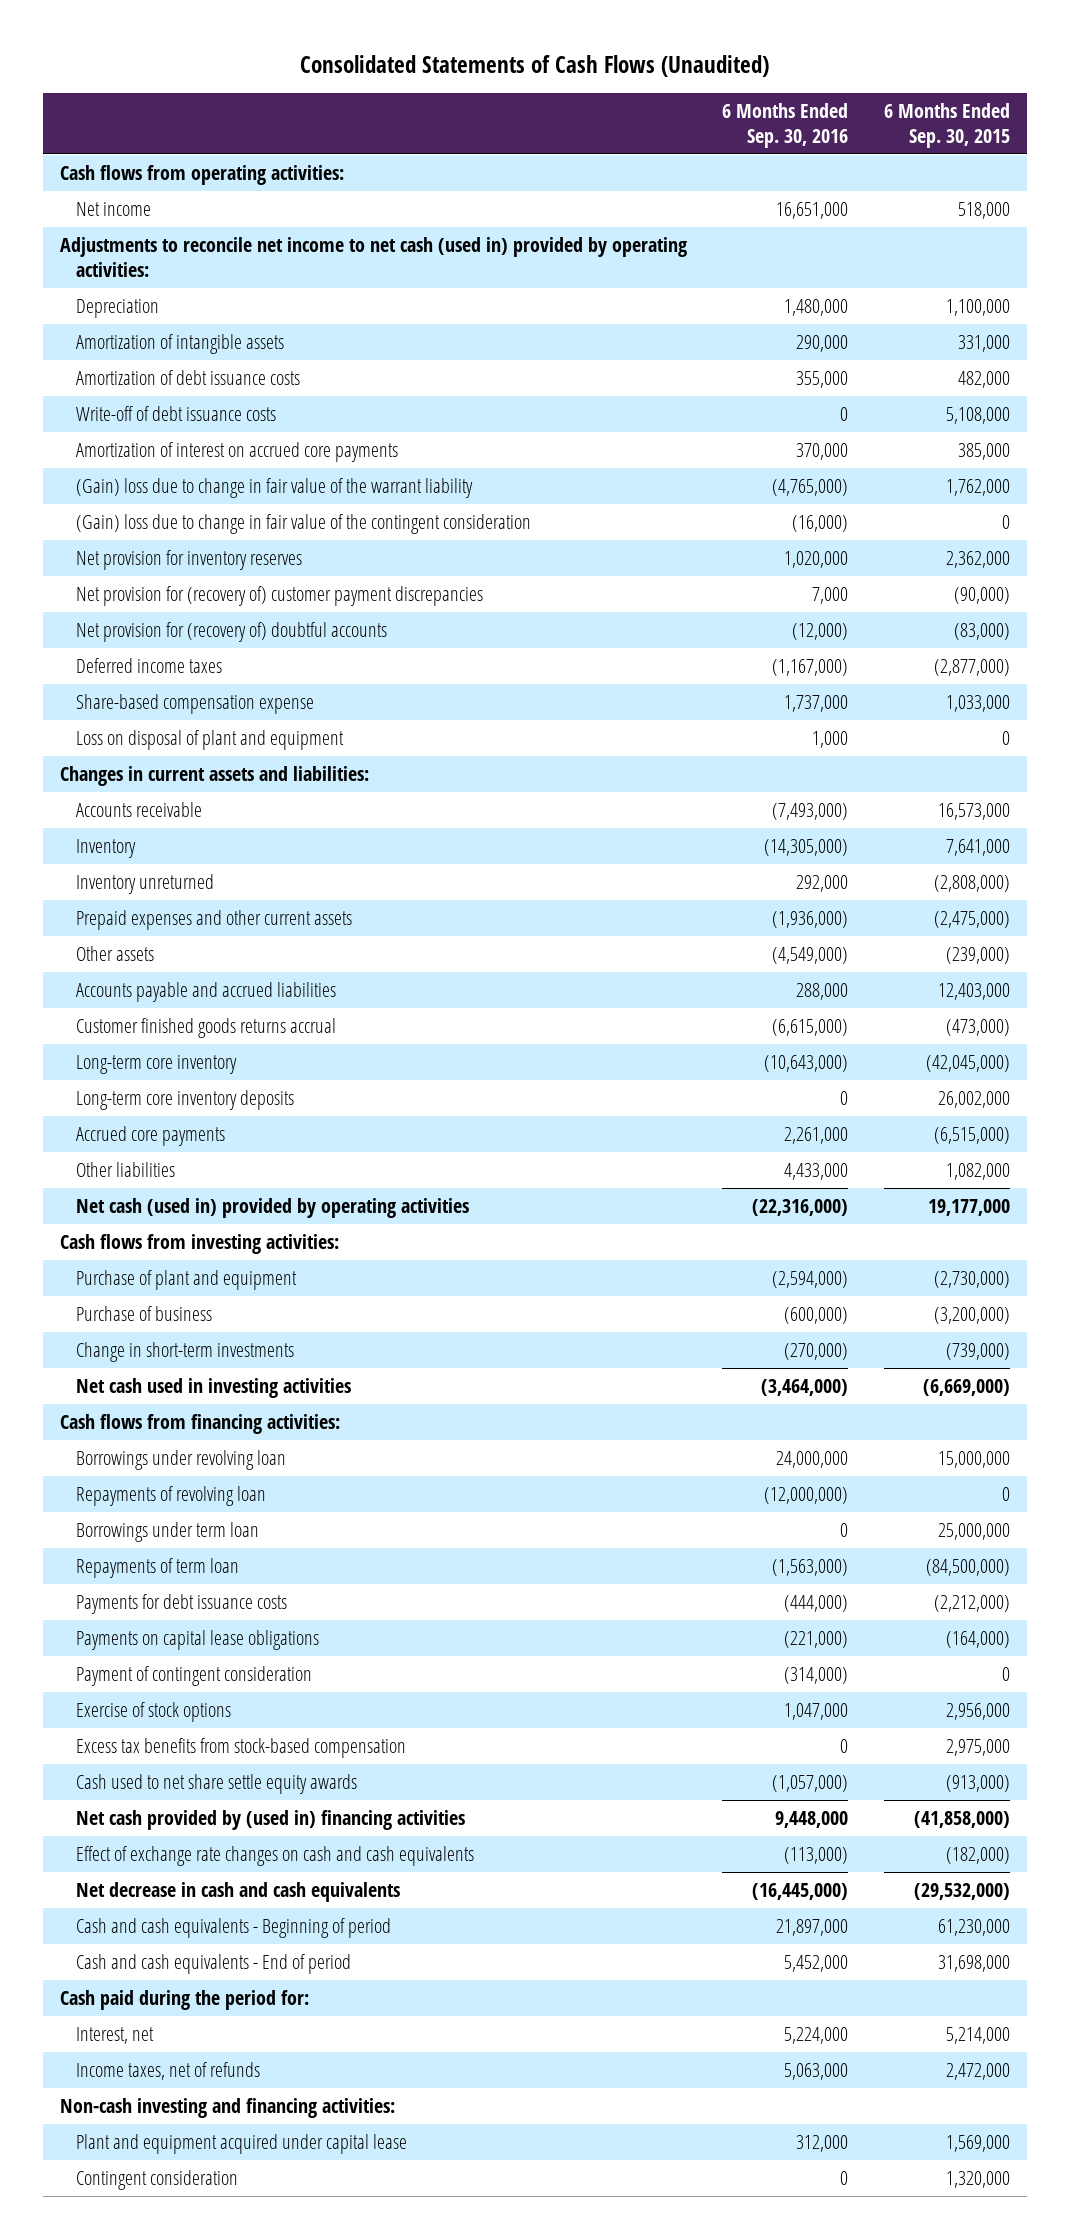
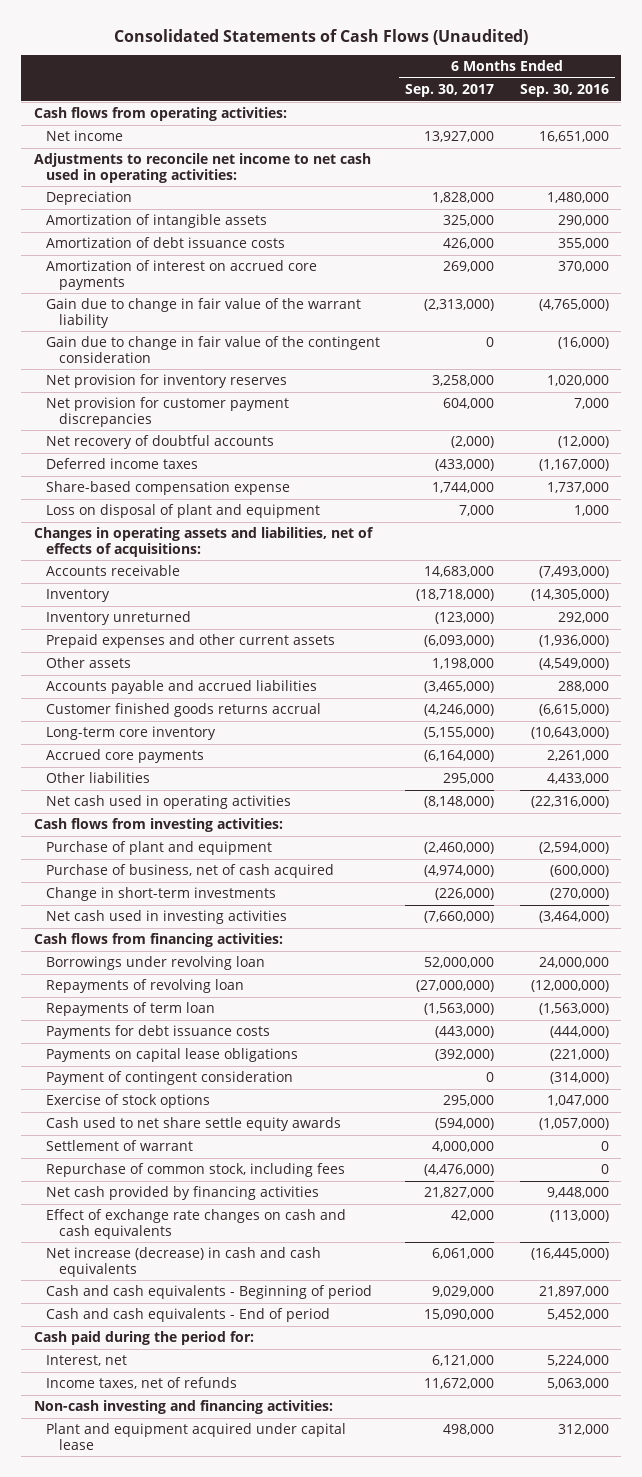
[883,102,1010,148] 6 Months Ended Sep. 30, 2015 -> none
none -> [405,84,495,98] Sep. 30, 2017
[60,236,688,278] Adjustments to reconcile net income to net cash (used in) provided by operating activities: -> [33,153,371,183] Adjustments to reconcile net income to net cash used in operating activities:
[76,405,277,421] Write-off of debt issuance costs -> none
[76,477,474,498] (Gain) loss due to change in fair value of the warrant liability -> [46,298,362,328] Gain due to change in fair value of the warrant liability
[76,513,532,534] (Gain) loss due to change in fair value of the contingent consideration -> [46,336,381,363] Gain due to change in fair value of the contingent consideration
[76,585,484,606] Net provision for (recovery of) customer payment discrepancies -> [46,397,290,427] Net provision for customer payment discrepancies
[76,621,388,642] Net provision for (recovery of) doubtful accounts -> [46,435,275,450] Net recovery of doubtful accounts
[60,765,370,786] Changes in current assets and liabilities: -> [33,527,374,557] Changes in operating assets and liabilities, net of effects of acquisitions:
[76,1089,295,1110] Long-term core inventory deposits -> none
[76,1197,470,1218] Net cash (used in) provided by operating activities -> [46,795,292,810] Net cash used in operating activities
[76,1305,213,1321] Purchase of business -> [46,864,335,879] Purchase of business, net of cash acquired
[76,1521,260,1542] Borrowings under term loan -> none
[76,1737,407,1758] Excess tax benefits from stock-based compensation -> none
none -> [46,1140,194,1152] Settlement of warrant
none -> [46,1163,346,1178] Repurchase of common stock, including fees
[76,1809,466,1830] Net cash provided by (used in) financing activities -> [46,1186,320,1201] Net cash provided by financing activities
[76,1881,401,1902] Net decrease in cash and cash equivalents -> [46,1247,322,1277] Net increase (decrease) in cash and cash equivalents
[76,2169,239,2190] Contingent consideration -> none

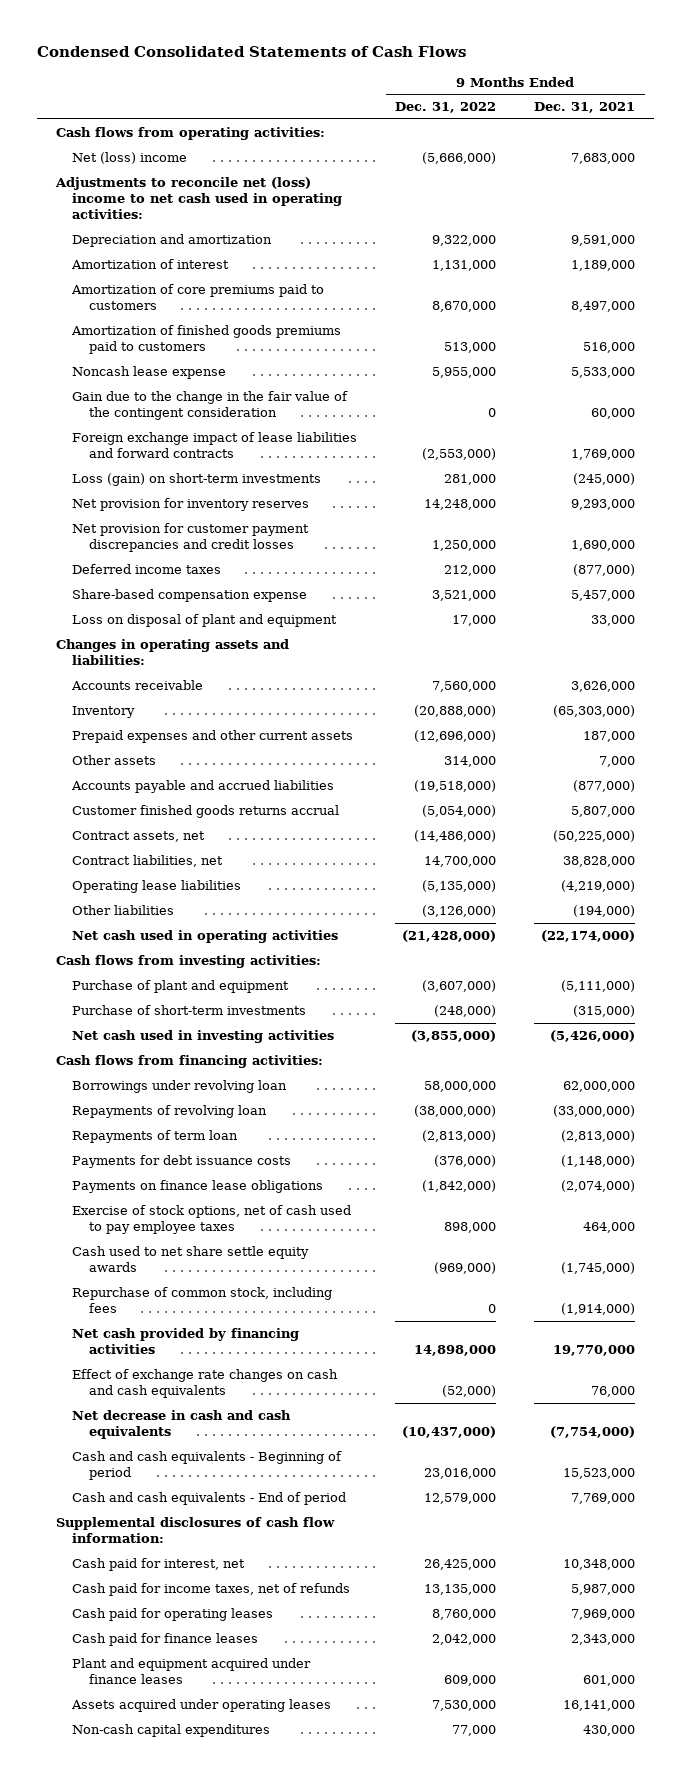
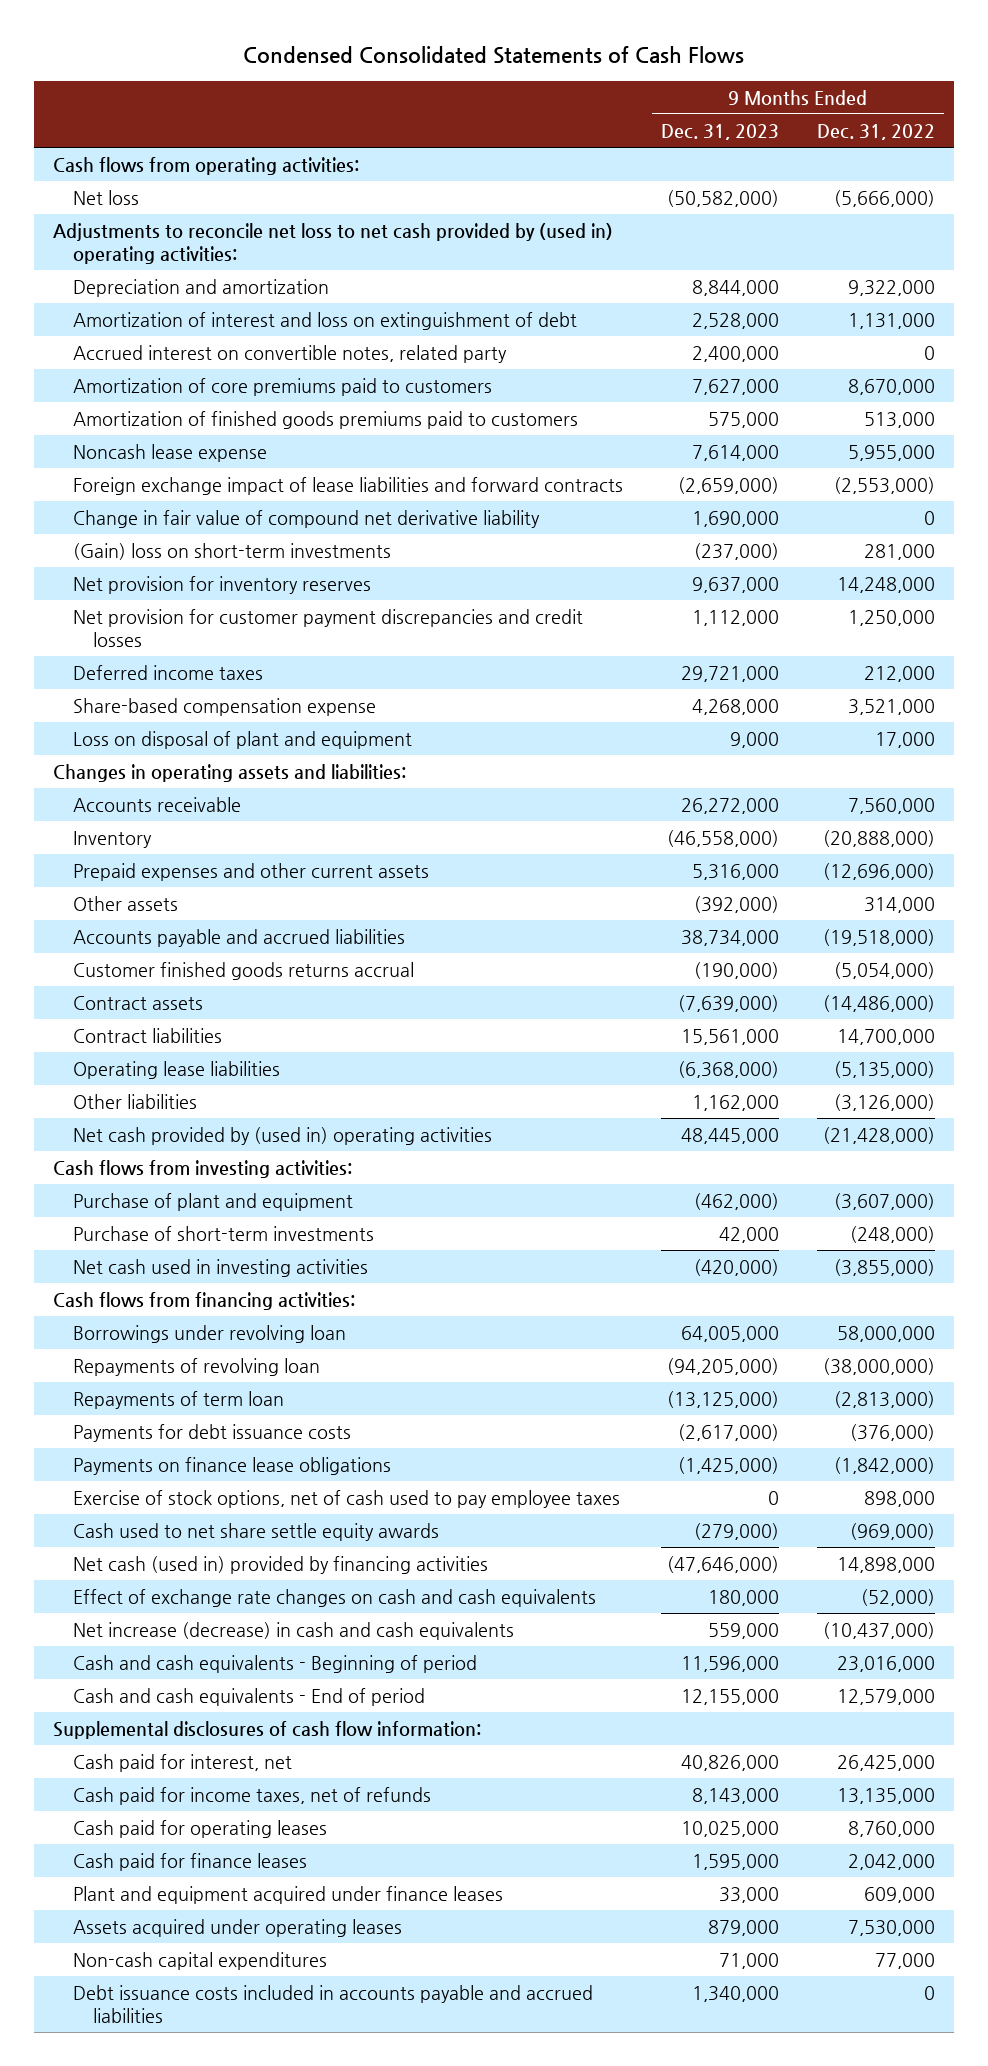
[534,102,636,114] Dec. 31, 2021 -> none
none -> [661,123,780,140] Dec. 31, 2023
[72,151,188,164] Net (loss) income -> [73,190,140,206] Net loss
[54,176,343,219] Adjustments to reconcile net (loss) income to net cash used in operating activities: -> [53,223,614,264] Adjustments to reconcile net loss to net cash provided by (used in) operating activities:
[71,258,230,269] Amortization of interest -> [73,312,578,331] Amortization of interest and loss on extinguishment of debt
none -> [73,345,508,364] Accrued interest on convertible notes, related party
[72,390,349,420] Gain due to the change in the fair value of the contingent consideration -> none
none -> [73,510,541,529] Change in fair value of compound net derivative liability
[72,472,322,486] Loss (gain) on short-term investments -> [73,543,392,561] (Gain) loss on short-term investments
[72,830,206,842] Contract assets, net -> [73,996,204,1011] Contract assets
[72,854,224,867] Contract liabilities, net -> [73,1028,223,1044] Contract liabilities
[72,929,339,943] Net cash used in operating activities -> [73,1127,493,1146] Net cash provided by (used in) operating activities
[72,1286,333,1313] Repurchase of common stock, including fees -> none
[72,1327,300,1354] Net cash provided by financing activities -> [73,1556,489,1575] Net cash (used in) provided by financing activities
[72,1409,292,1439] Net decrease in cash and cash equivalents -> [73,1622,515,1641] Net increase (decrease) in cash and cash equivalents
none -> [73,1985,594,2023] Debt issuance costs included in accounts payable and accrued liabilities

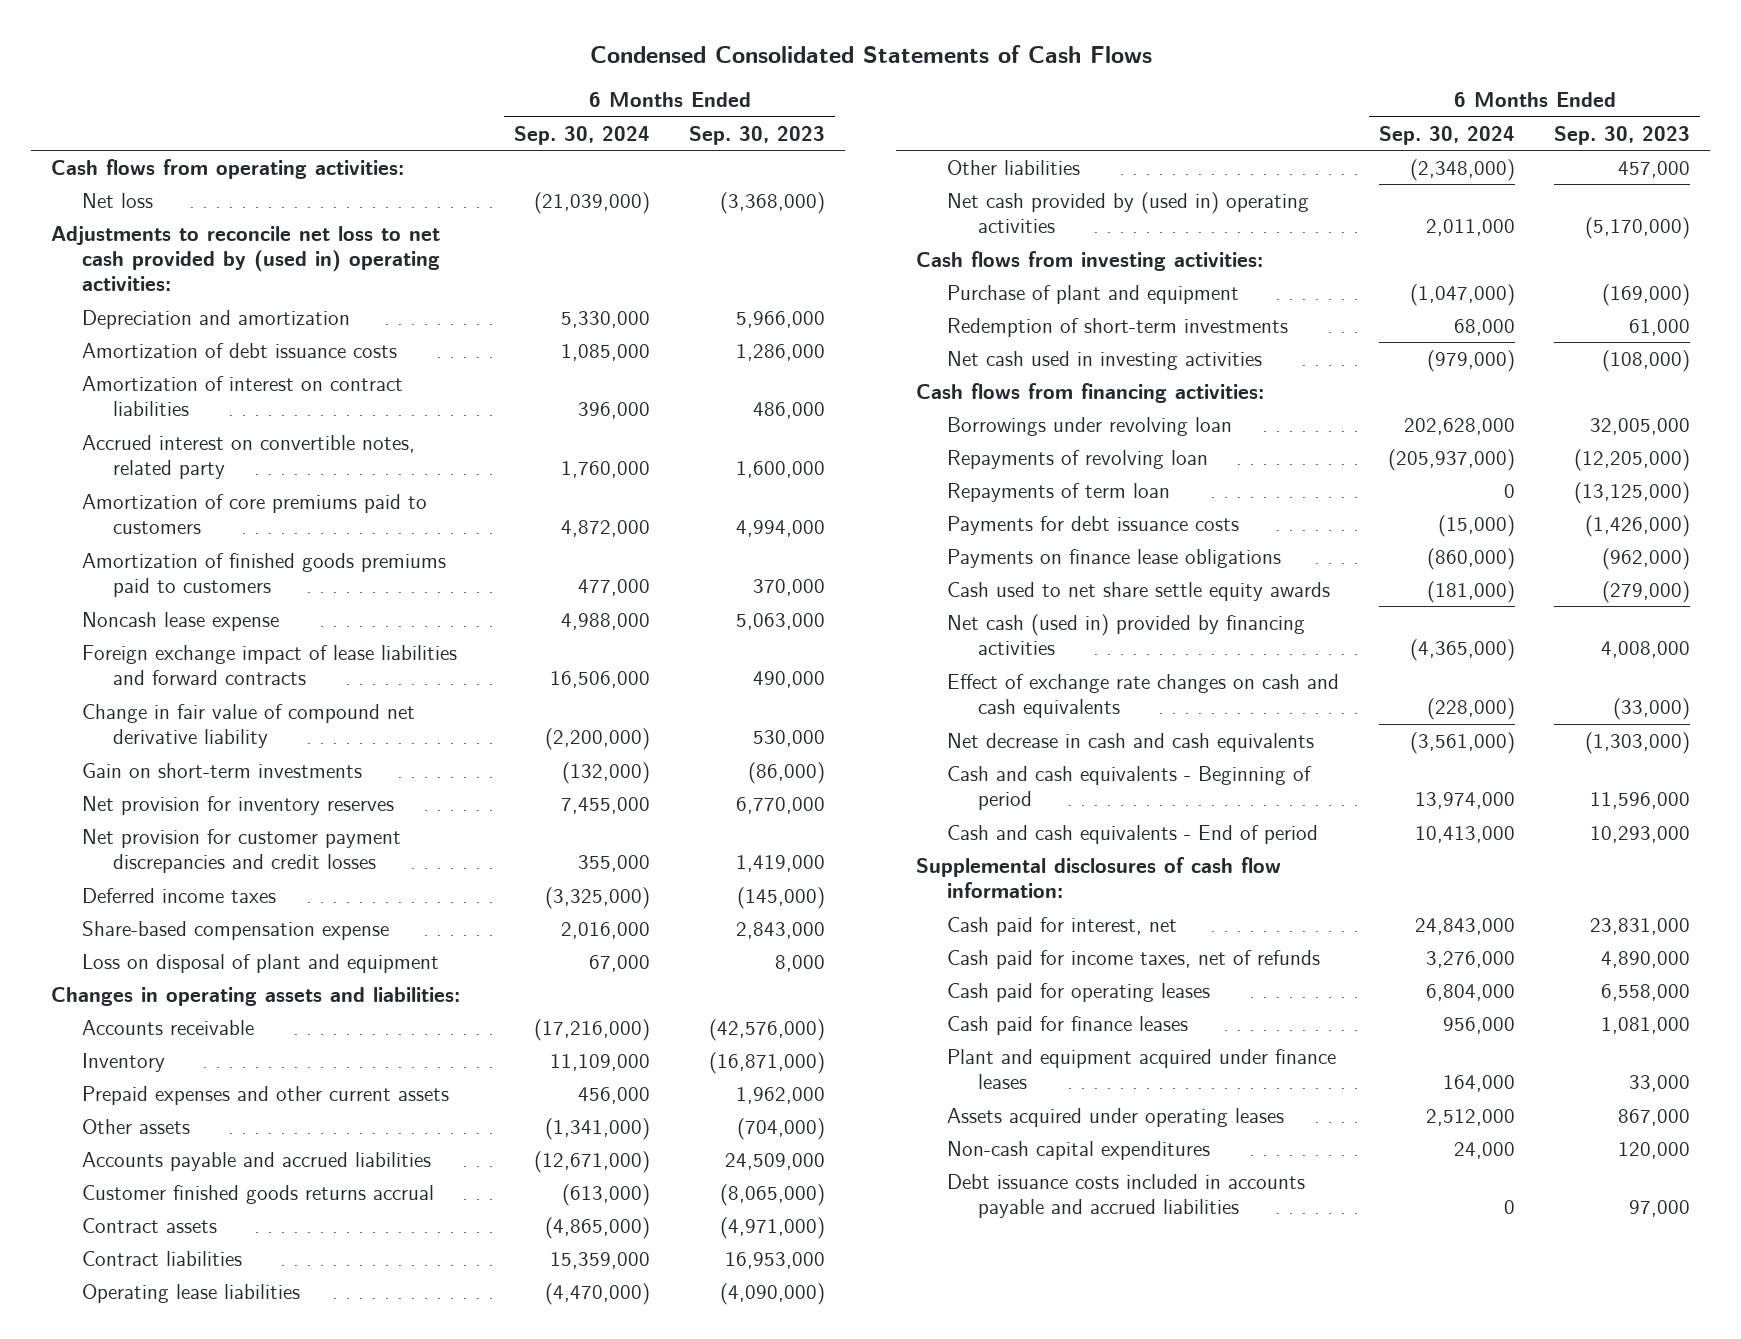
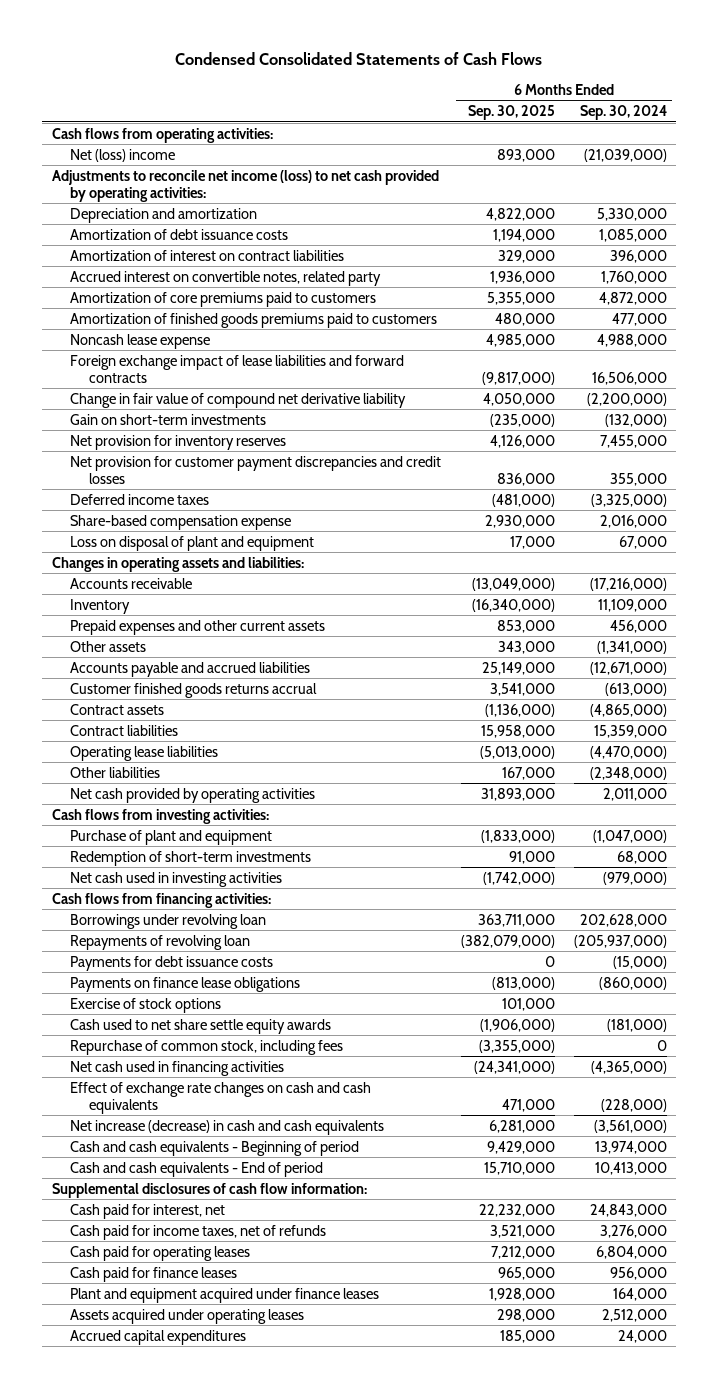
[689,125,826,145] Sep. 30, 2023 -> none
none -> [467,105,555,121] Sep. 30, 2025
[82,192,154,208] Net loss -> [70,148,176,162] Net (loss) income
[51,225,441,291] Adjustments to reconcile net loss to net cash provided by (used in) operating activities: -> [51,169,439,202] Adjustments to reconcile net income (loss) to net cash provided by operating activities:
[947,191,1310,233] Net cash provided by (used in) operating activities -> [70,787,316,803] Net cash provided by operating activities
[947,482,1171,502] Repayments of term loan -> none
none -> [70,997,222,1013] Exercise of stock options
none -> [70,1039,344,1055] Repurchase of common stock, including fees
[947,613,1306,655] Net cash (used in) provided by financing activities -> [70,1060,285,1076] Net cash used in financing activities
[947,732,1315,752] Net decrease in cash and cash equivalents -> [70,1119,385,1135] Net increase (decrease) in cash and cash equivalents
[947,1173,1306,1218] Debt issuance costs included in accounts payable and accrued liabilities -> none
[947,1140,1211,1160] Non-cash capital expenditures -> [70,1329,247,1345] Accrued capital expenditures

